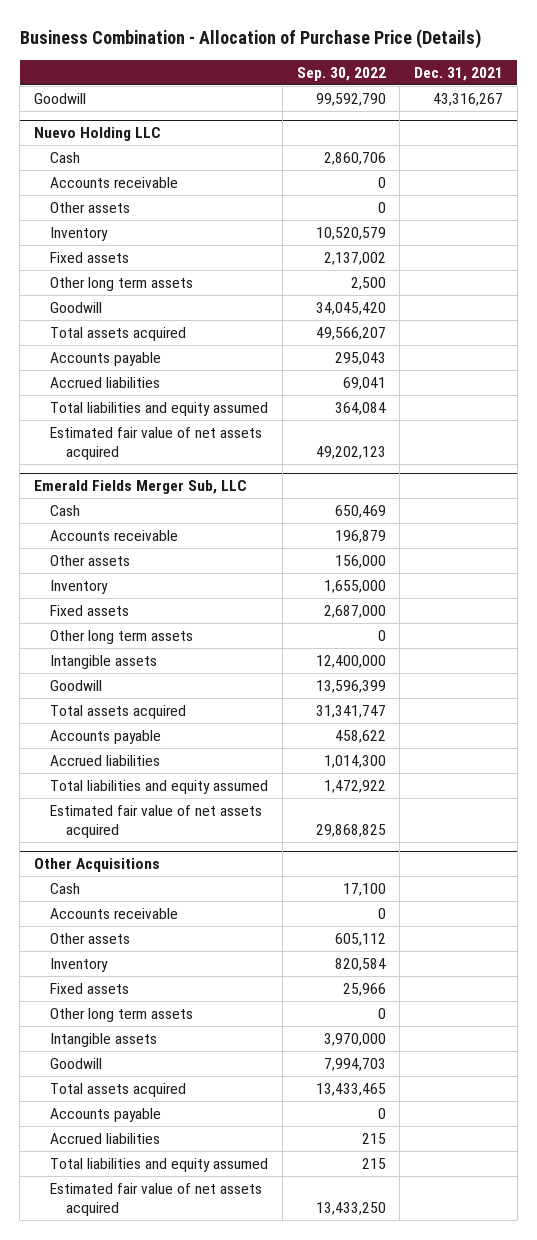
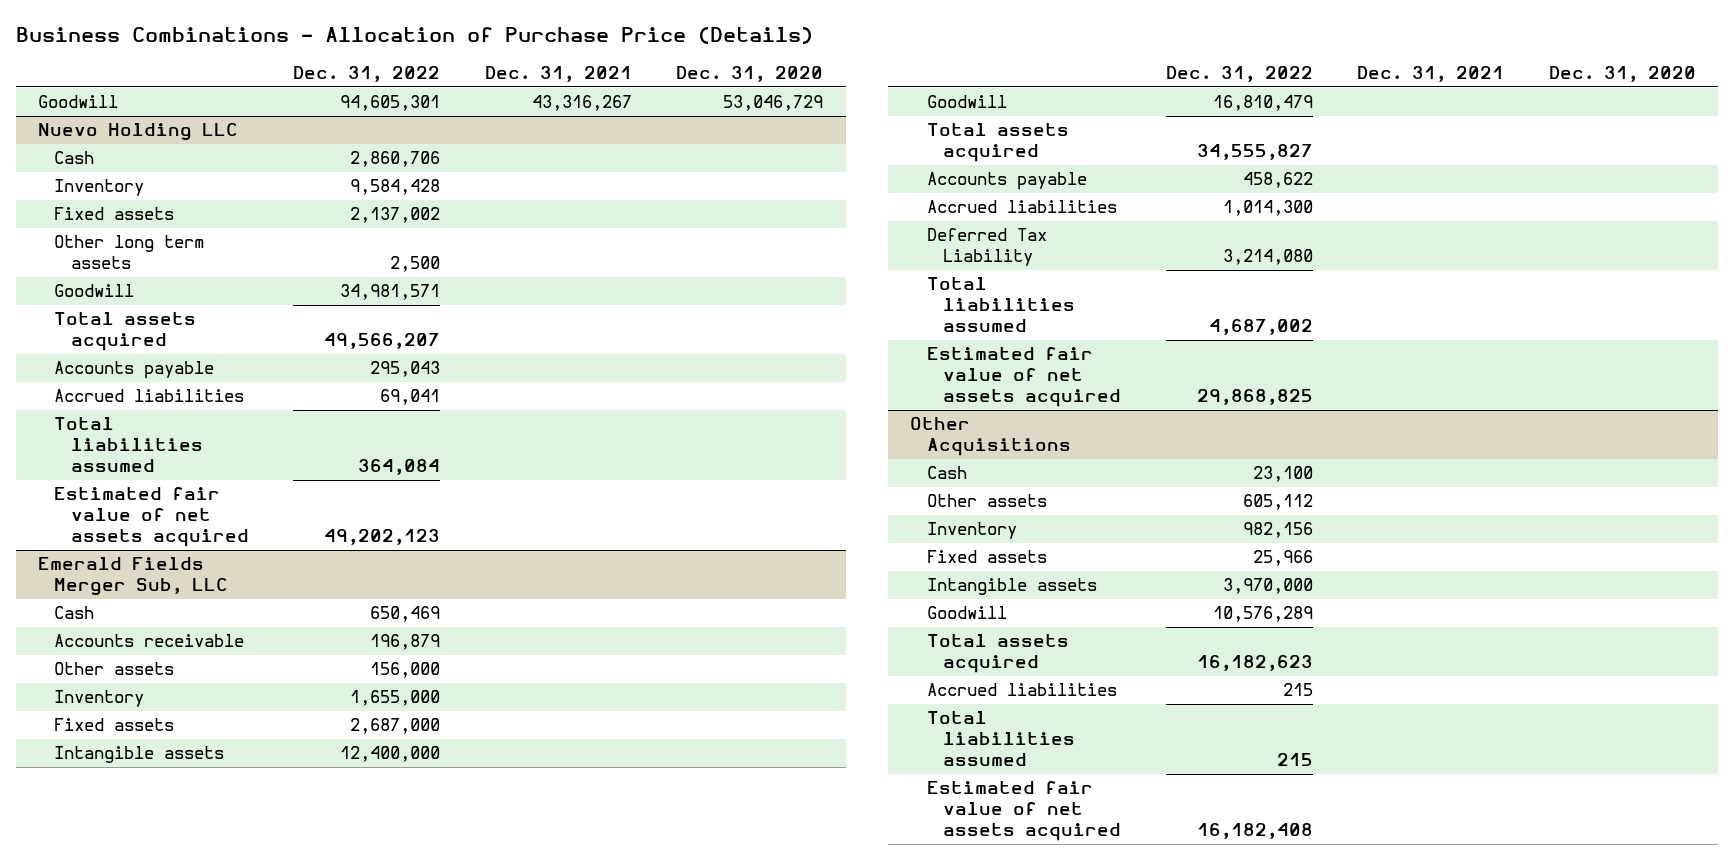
[19,29,481,50] Business Combination - Allocation of Purchase Price (Details) -> [15,26,813,44] Business Combinations - Allocation of Purchase Price (Details)
[296,66,386,81] Sep. 30, 2022 -> none
none -> [293,66,441,83] Dec. 31, 2022
none -> [676,66,824,83] Dec. 31, 2020
[50,177,179,189] Accounts receivable -> none
[50,202,131,214] Other assets -> none
[50,402,269,417] Total liabilities and equity assumed -> [54,417,203,473] Total liabilities assumed
[50,630,194,645] Other long term assets -> none
none -> [926,228,1047,267] Deferred Tax Liability
[50,780,269,795] Total liabilities and equity assumed -> [926,277,1076,333] Total liabilities assumed
[50,908,179,920] Accounts receivable -> none
[50,1008,194,1023] Other long term assets -> none
[50,1108,162,1123] Accounts payable -> none
[50,1158,269,1173] Total liabilities and equity assumed -> [926,711,1076,767] Total liabilities assumed

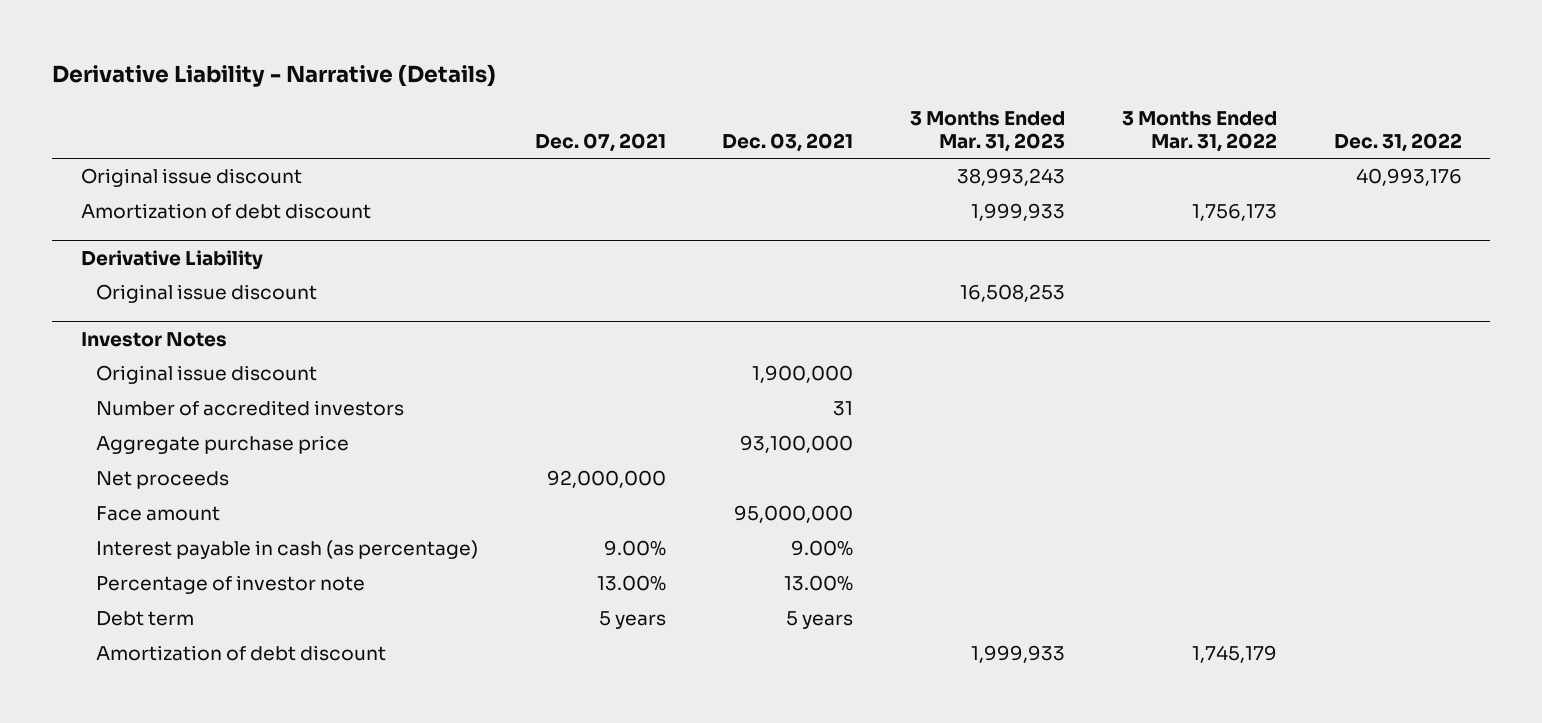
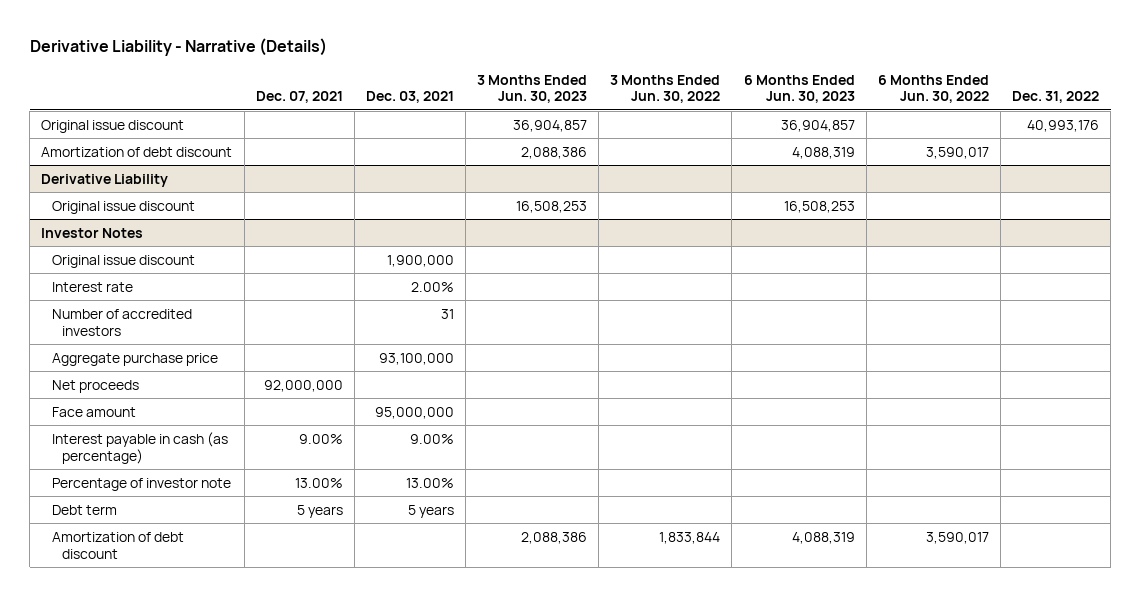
[910,111,1066,152] 3 Months Ended Mar. 31, 2023 -> none
[1121,111,1277,152] 3 Months Ended Mar. 31, 2022 -> none
none -> [477,74,588,104] 3 Months Ended Jun. 30, 2023
none -> [610,74,721,104] 3 Months Ended Jun. 30, 2022
none -> [743,74,855,104] 6 Months Ended Jun. 30, 2023
none -> [877,74,989,104] 6 Months Ended Jun. 30, 2022
none -> [51,281,133,292] Interest rate

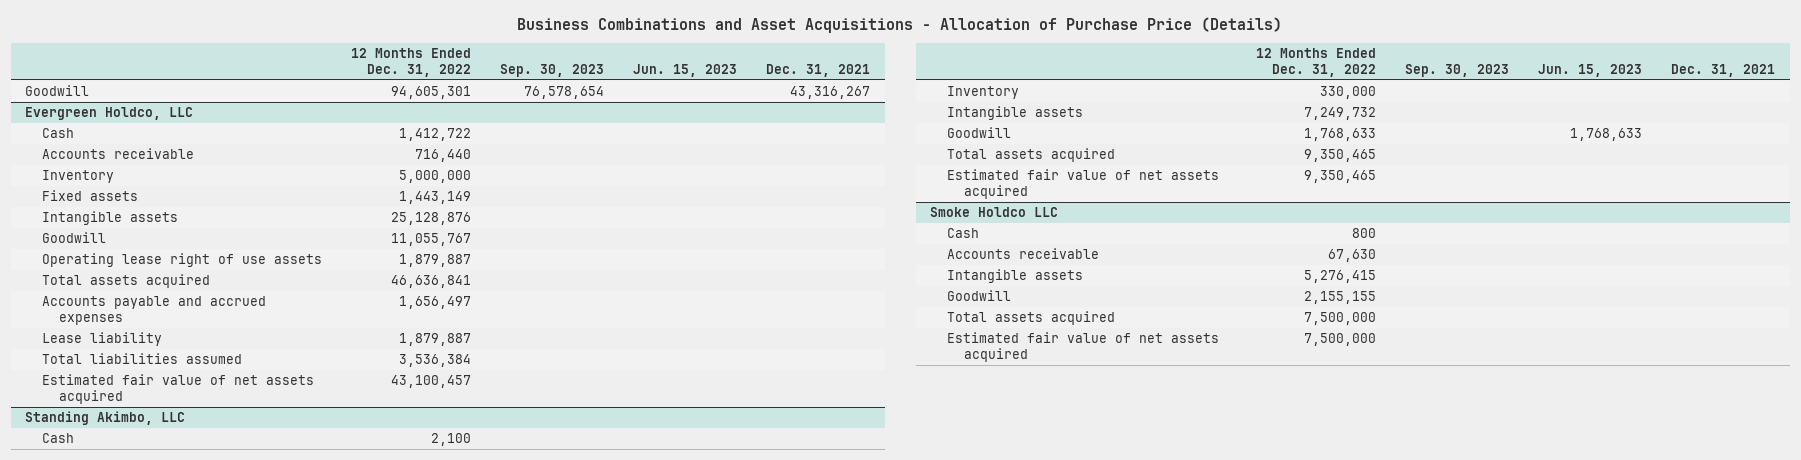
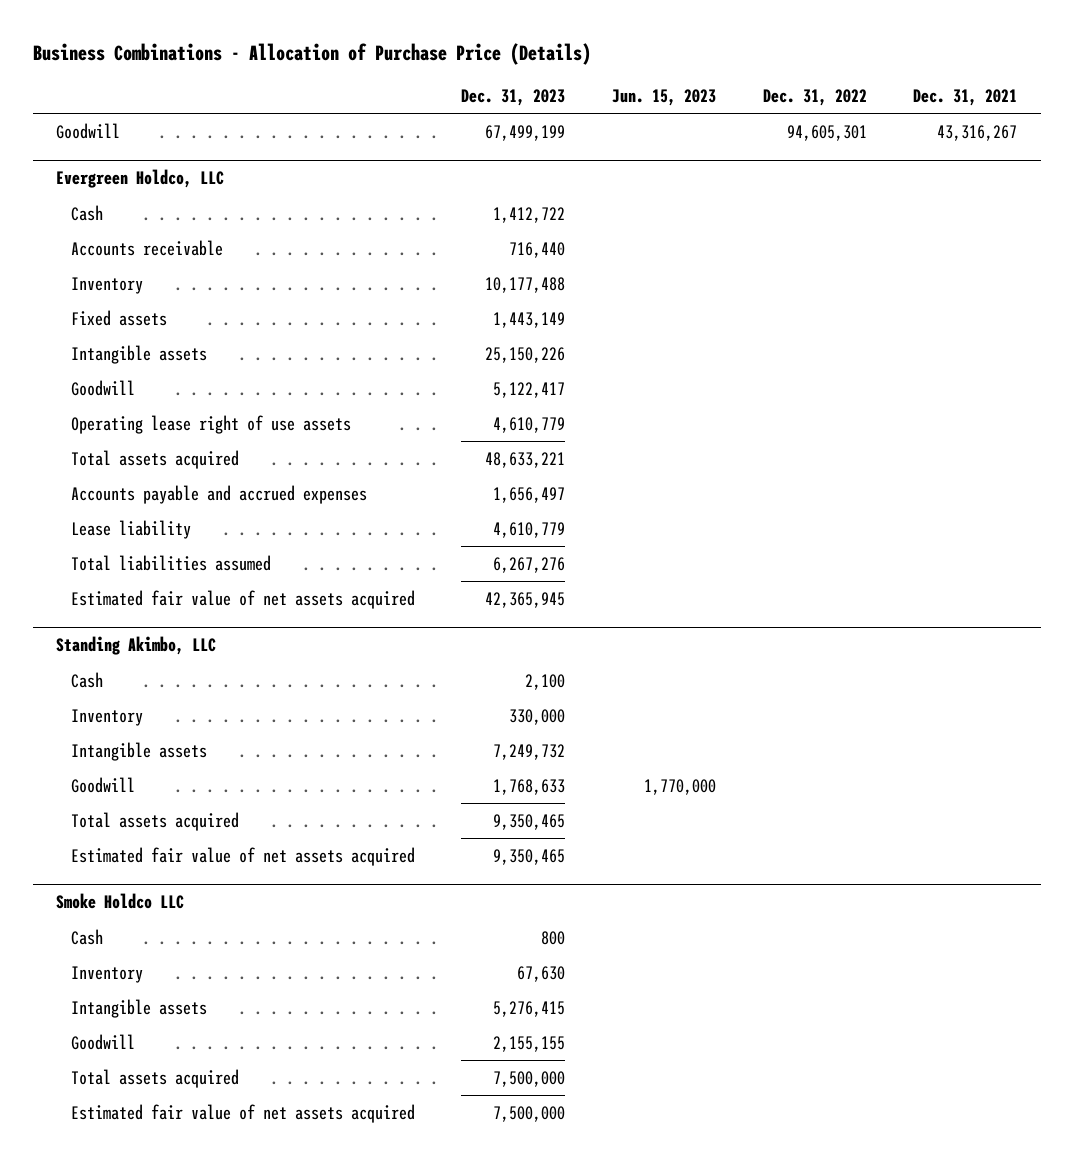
[517,17,1283,34] Business Combinations and Asset Acquisitions - Allocation of Purchase Price (Details) -> [32,43,591,66] Business Combinations - Allocation of Purchase Price (Details)
[351,47,472,77] 12 Months Ended Dec. 31, 2022 -> none
[500,63,605,77] Sep. 30, 2023 -> none
none -> [461,89,566,107] Dec. 31, 2023
none -> [762,89,867,107] Dec. 31, 2022
[1570,127,1643,141] 1,768,633 -> [644,778,717,795] 1,770,000
[947,247,1100,259] Accounts receivable -> none
none -> [70,965,143,983] Inventory

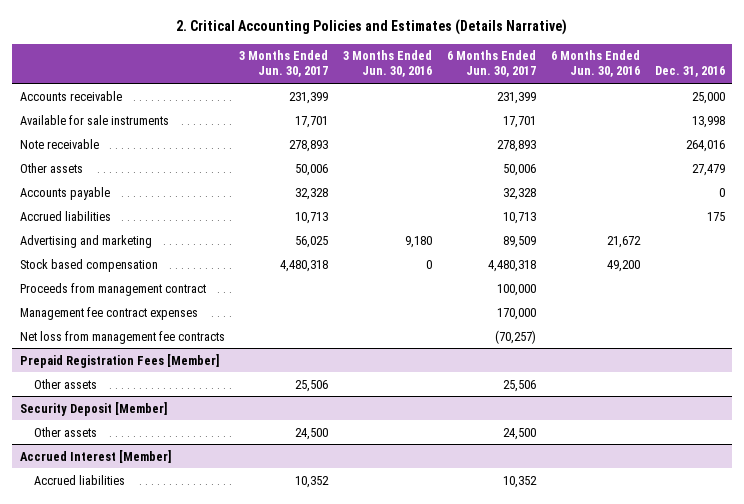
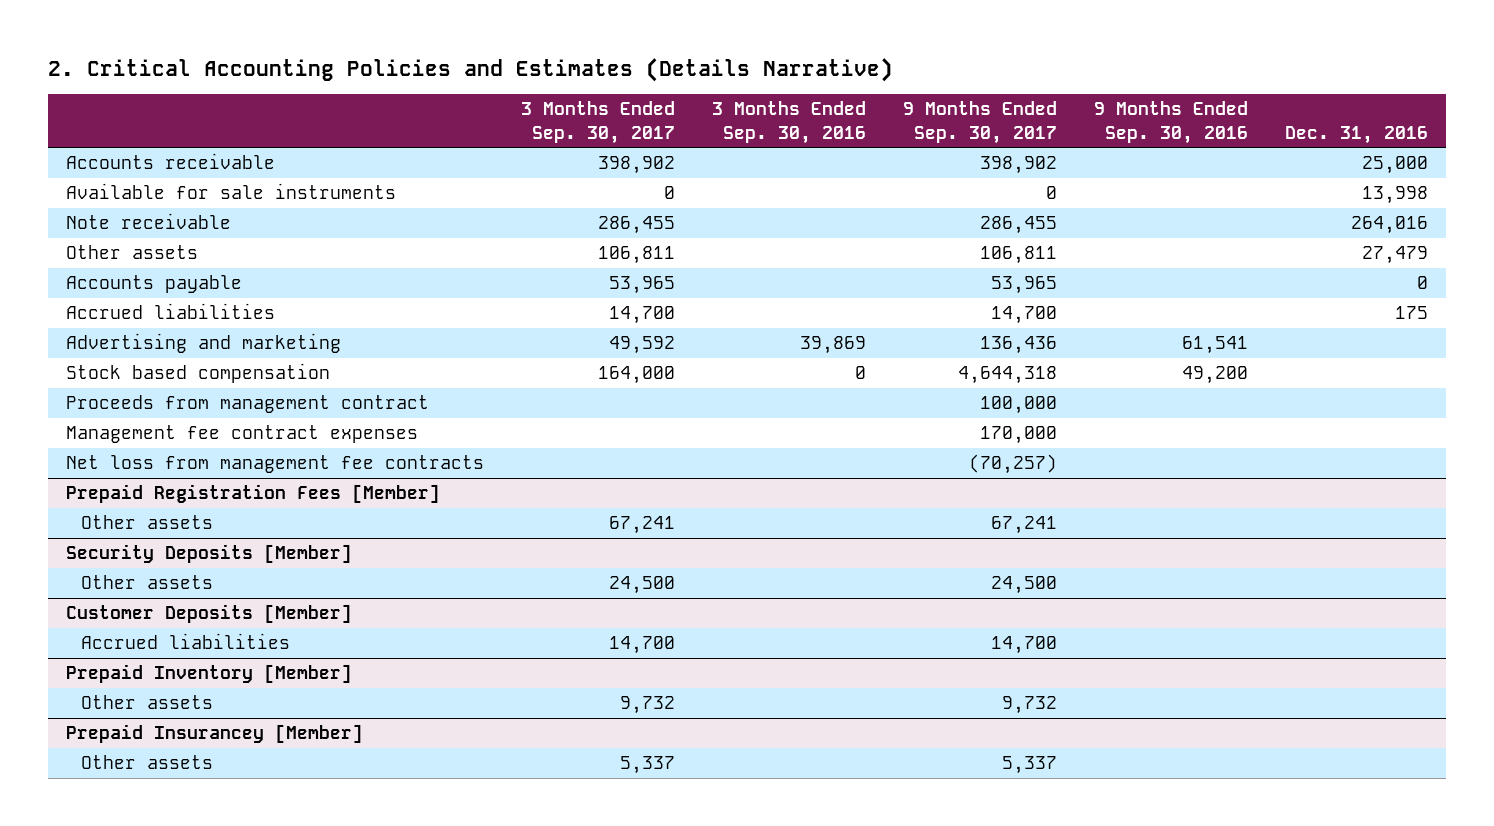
[239,50,329,78] 3 Months Ended Jun. 30, 2017 -> none
[343,50,433,78] 3 Months Ended Jun. 30, 2016 -> none
[447,50,537,78] 6 Months Ended Jun. 30, 2017 -> none
[550,50,640,78] 6 Months Ended Jun. 30, 2016 -> none
none -> [521,101,676,144] 3 Months Ended Sep. 30, 2017
none -> [712,101,867,144] 3 Months Ended Sep. 30, 2016
none -> [903,101,1058,144] 9 Months Ended Sep. 30, 2017
none -> [1093,101,1248,144] 9 Months Ended Sep. 30, 2016
[19,401,167,416] Security Deposit [Member] -> [66,544,353,564] Security Deposits [Member]
[19,449,171,463] Accrued Interest [Member] -> none
[34,474,126,485] Accrued liabilities -> none
none -> [66,604,353,624] Customer Deposits [Member]
none -> [80,633,290,650] Accrued liabilities
none -> [66,664,353,684] Prepaid Inventory [Member]
none -> [80,695,213,710] Other assets
none -> [66,724,364,744] Prepaid Insurancey [Member]
none -> [80,755,213,770] Other assets

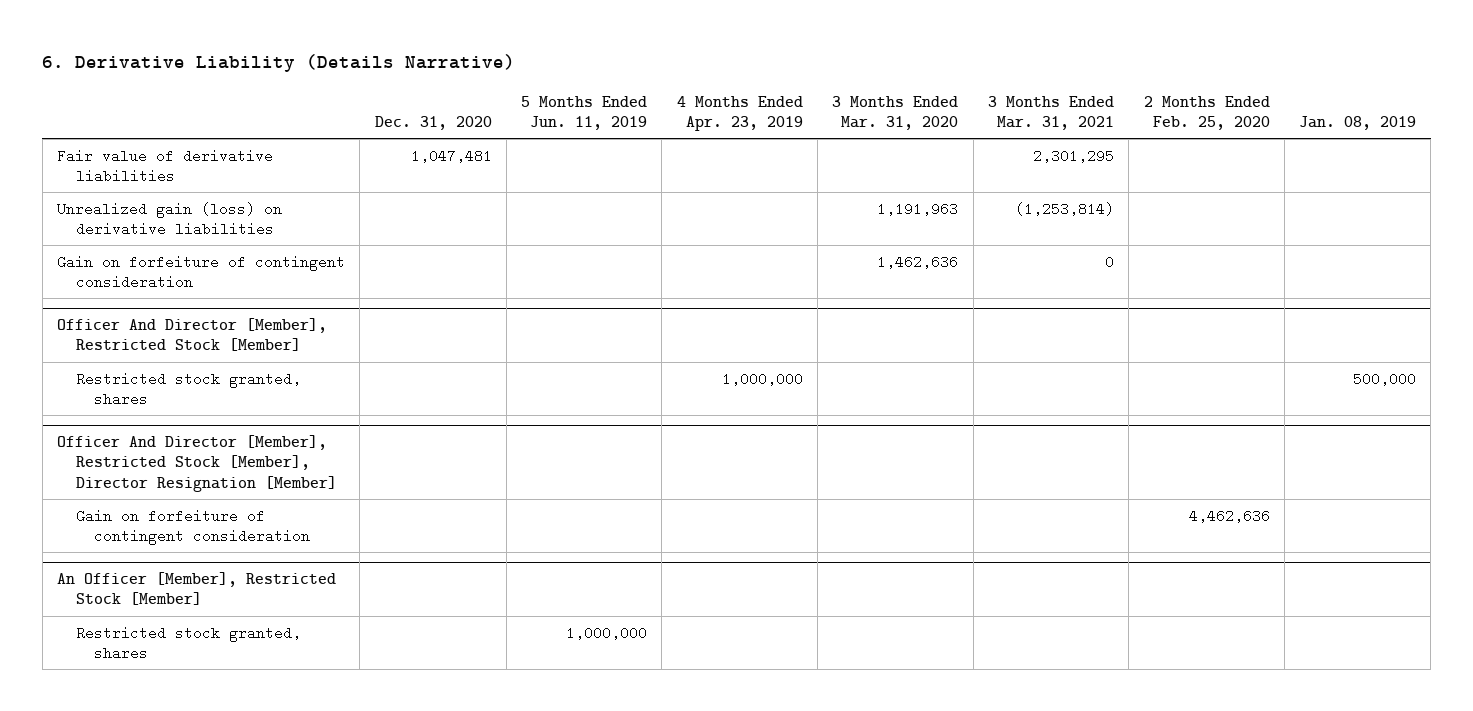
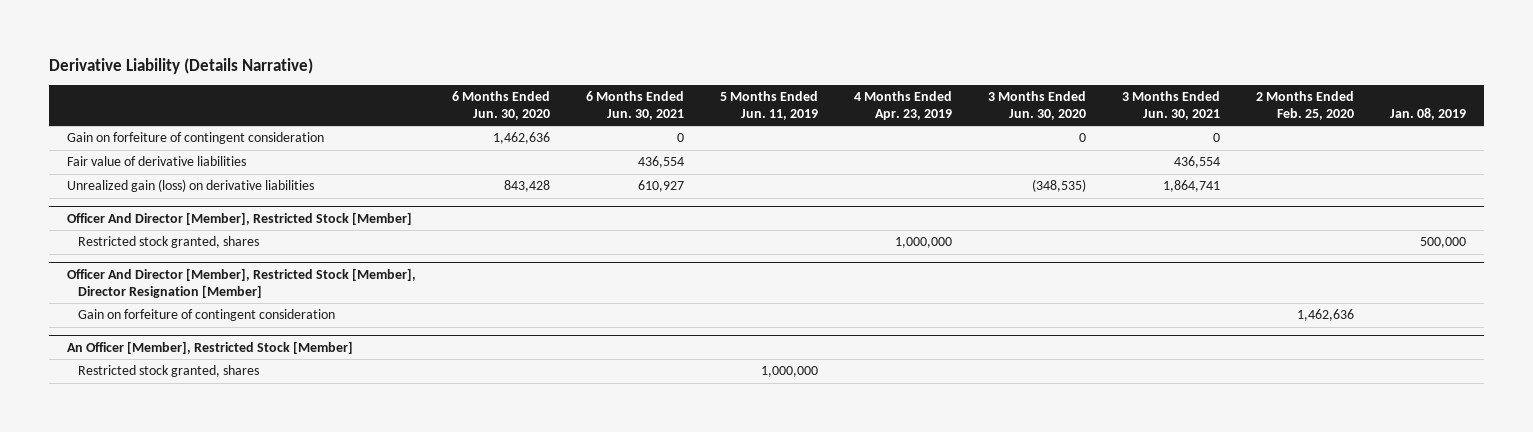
[42,54,516,73] 6. Derivative Liability (Details Narrative) -> [48,57,313,74] Derivative Liability (Details Narrative)
[374,116,492,131] Dec. 31, 2020 -> none
[832,95,959,131] 3 Months Ended Mar. 31, 2020 -> none
[987,95,1114,131] 3 Months Ended Mar. 31, 2021 -> none
none -> [451,91,550,120] 6 Months Ended Jun. 30, 2020
none -> [585,91,684,120] 6 Months Ended Jun. 30, 2021
none -> [988,91,1087,120] 3 Months Ended Jun. 30, 2020
none -> [1122,91,1221,120] 3 Months Ended Jun. 30, 2021
[56,254,345,290] Gain on forfeiture of contingent consideration -> [66,132,324,145] Gain on forfeiture of contingent consideration
[1188,508,1270,523] 4,462,636 -> [1297,309,1355,322] 1,462,636

